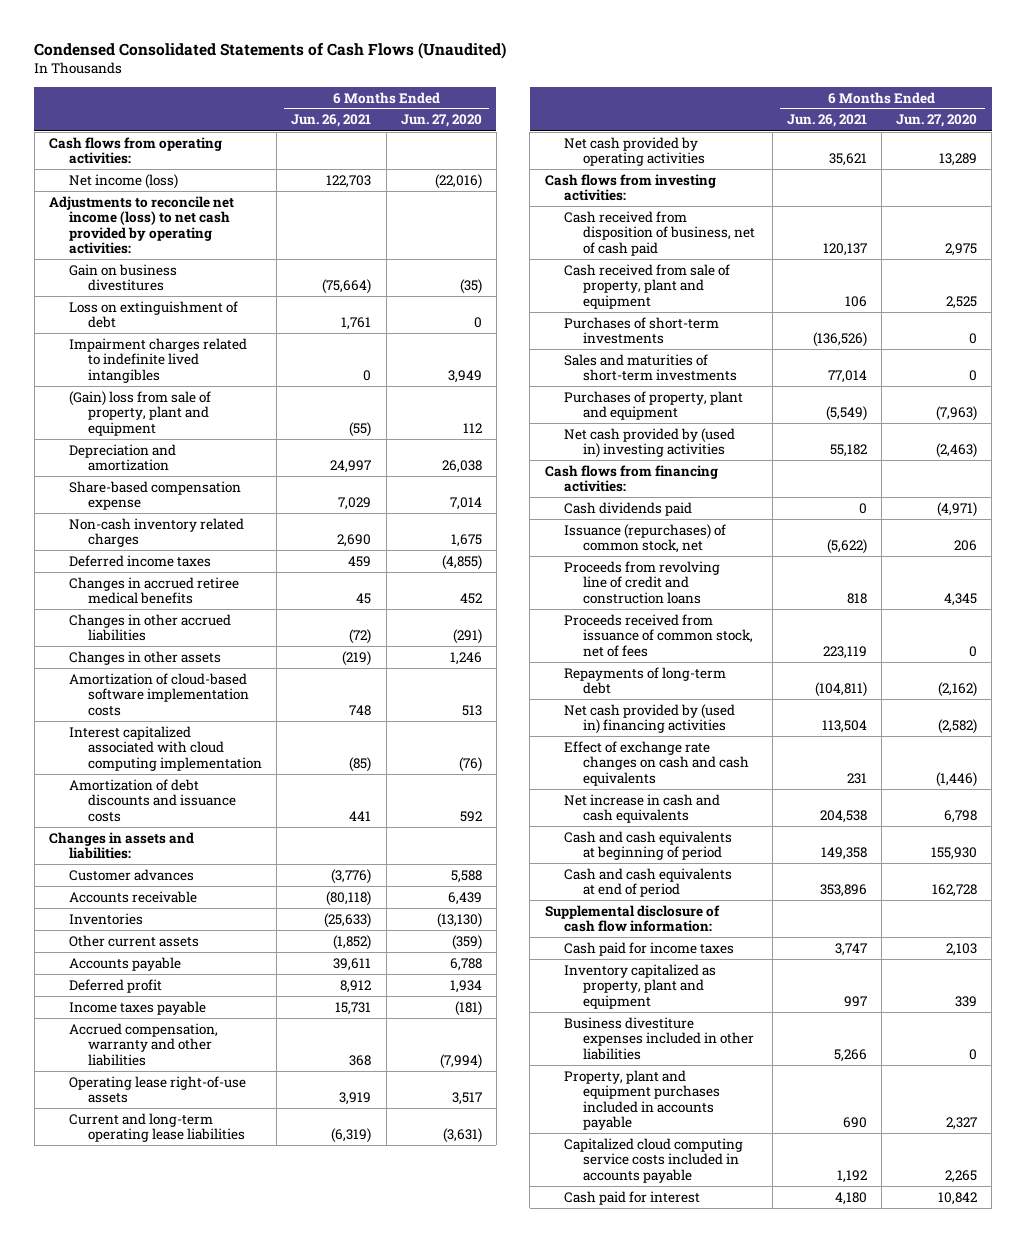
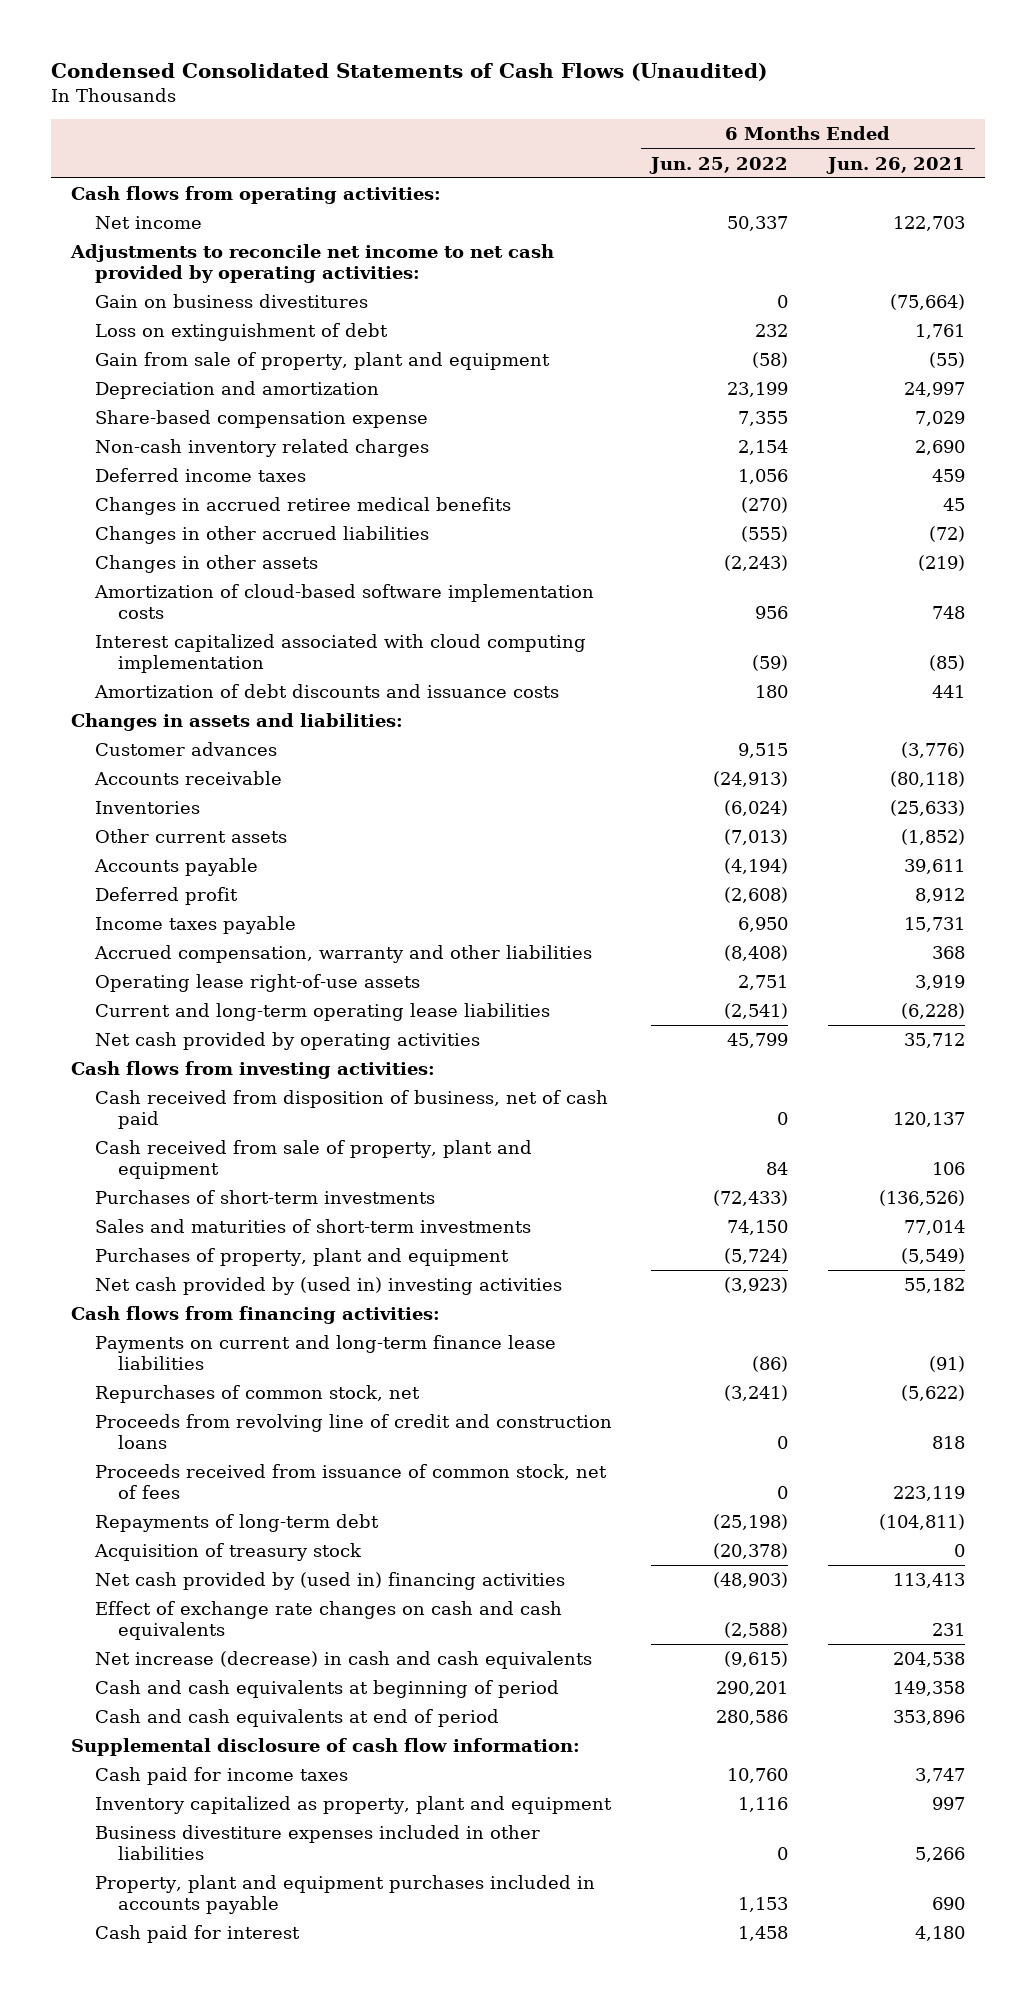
[400,114,482,128] Jun. 27, 2020 -> none
none -> [649,156,789,174] Jun. 25, 2022
[68,173,178,189] Net income (loss) -> [94,216,202,230] Net income
[49,195,235,255] Adjustments to reconcile net income (loss) to net cash provided by operating activities: -> [70,244,555,283] Adjustments to reconcile net income to net cash provided by operating activities:
[68,337,247,383] Impairment charges related to indefinite lived intangibles -> none
[68,390,211,436] (Gain) loss from sale of property, plant and equipment -> [94,352,550,371] Gain from sale of property, plant and equipment
[331,1128,372,1144] (6,319) -> [901,1003,966,1020] (6,228)
[828,153,867,167] 35,621 -> [904,1033,966,1049] 35,712
[564,501,693,516] Cash dividends paid -> none
none -> [94,1335,556,1370] Payments on current and long-term finance lease liabilities
[564,523,727,554] Issuance (repurchases) of common stock, net -> [94,1385,420,1404] Repurchases of common stock, net
none -> [93,1543,362,1562] Acquisition of treasury stock
[821,720,867,734] 113,504 -> [893,1573,966,1589] 113,413
[564,793,721,824] Net increase in cash and cash equivalents -> [94,1651,592,1670] Net increase (decrease) in cash and cash equivalents
[564,1137,744,1183] Capitalized cloud computing service costs included in accounts payable -> none

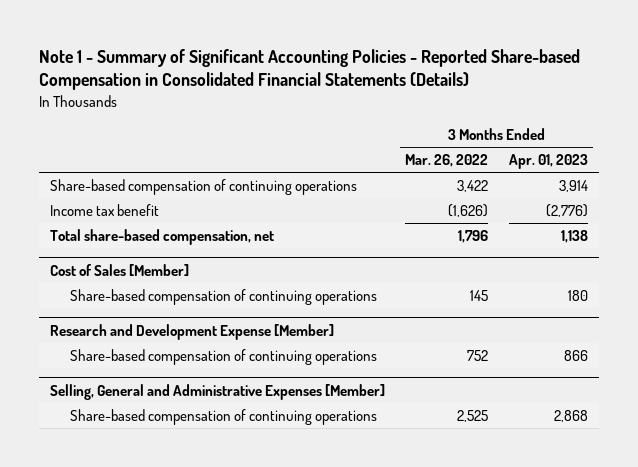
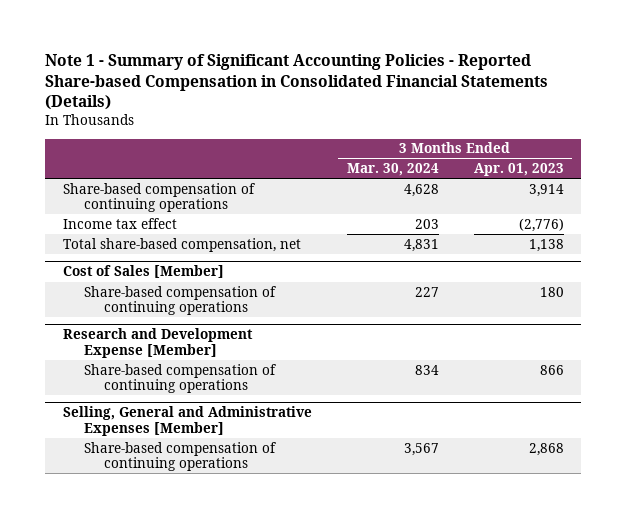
[405,154,489,168] Mar. 26, 2022 -> none
none -> [346,163,439,177] Mar. 30, 2024
[49,204,159,217] Income tax benefit -> [62,217,177,229] Income tax effect

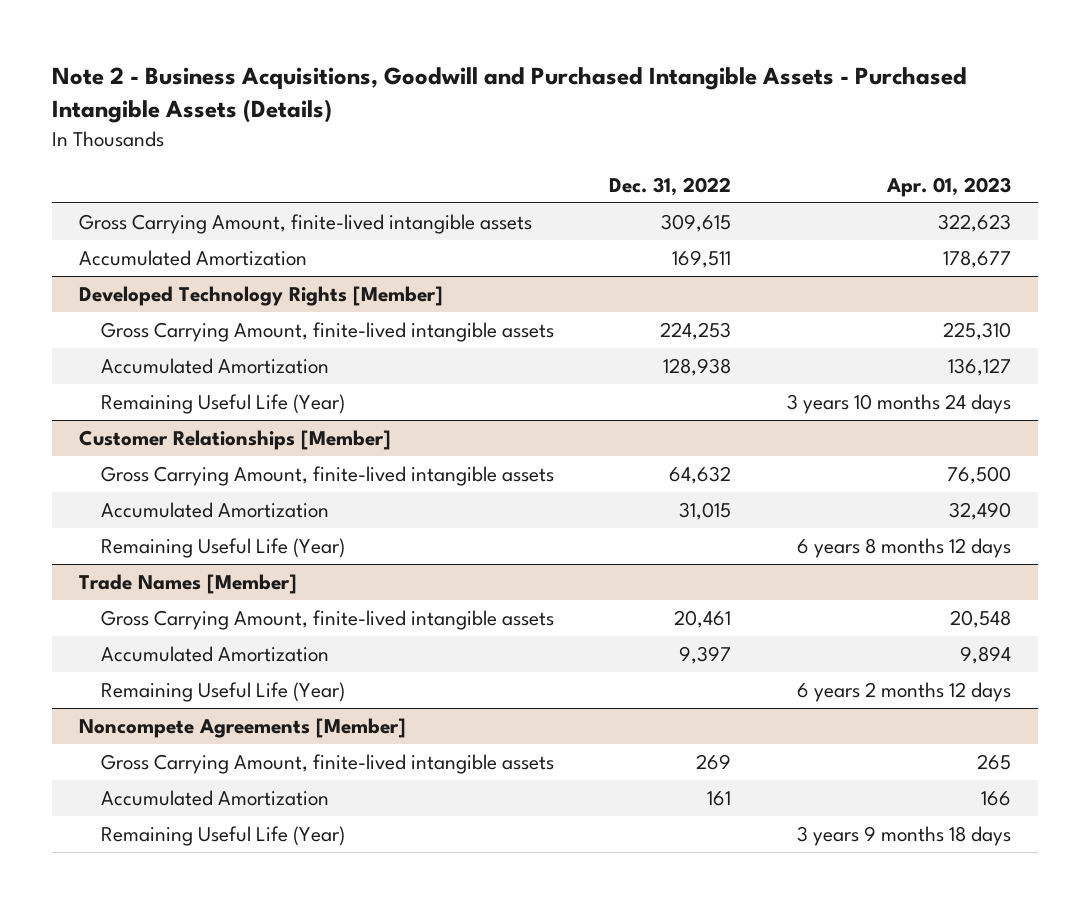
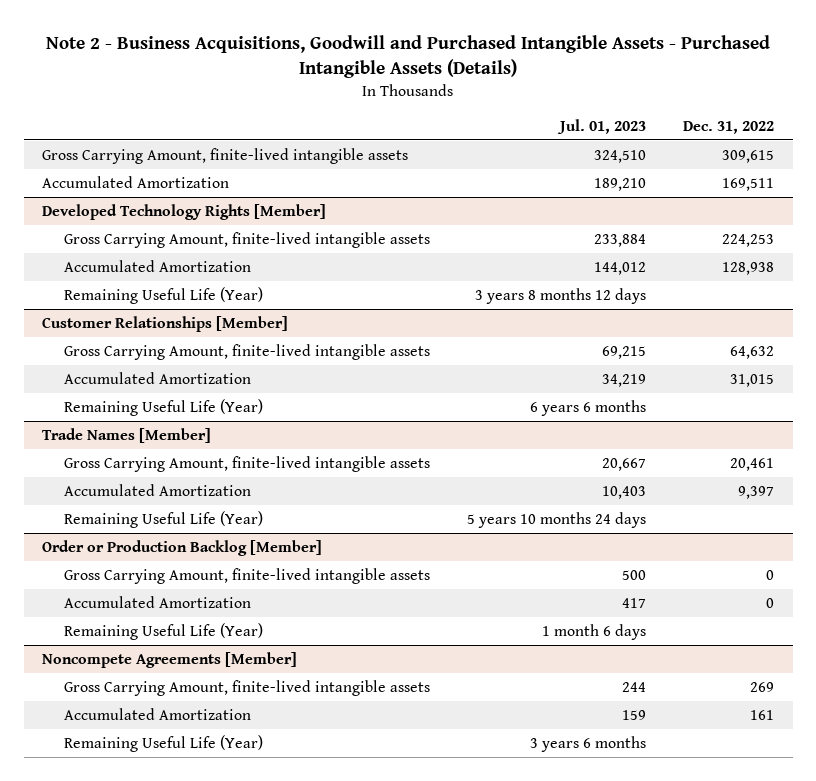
[885,176,1011,197] Apr. 01, 2023 -> none
none -> [556,118,646,134] Jul. 01, 2023
none -> [42,540,323,557] Order or Production Backlog [Member]
none -> [63,568,430,585] Gross Carrying Amount, finite-lived intangible assets
none -> [63,596,251,609] Accumulated Amortization
none -> [63,623,263,641] Remaining Useful Life (Year)

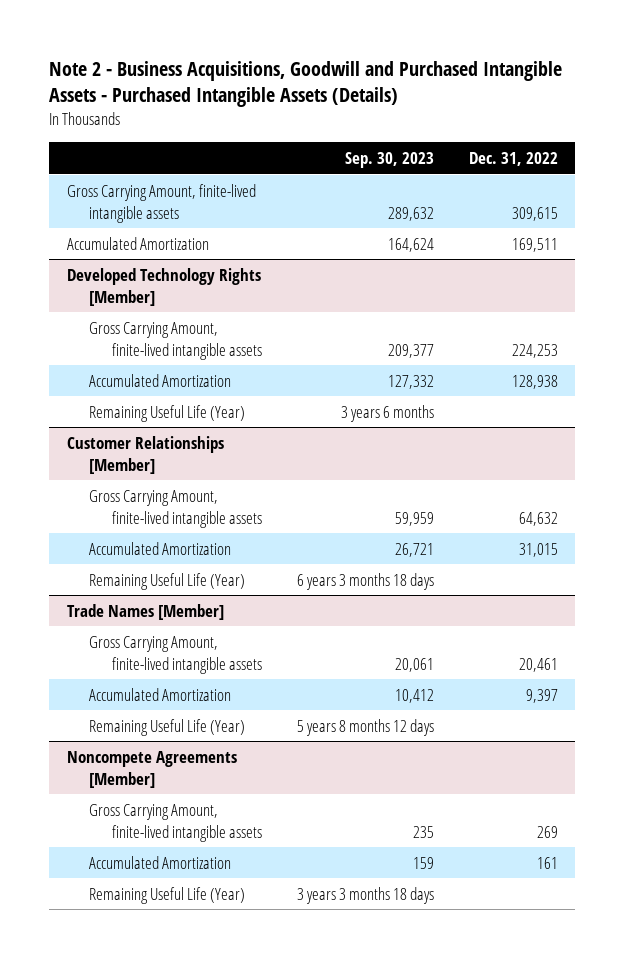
[556,118,646,134] Jul. 01, 2023 -> none
none -> [345,152,435,169] Sep. 30, 2023
[42,540,323,557] Order or Production Backlog [Member] -> none
[63,568,430,585] Gross Carrying Amount, finite-lived intangible assets -> none
[63,596,251,609] Accumulated Amortization -> none
[63,623,263,641] Remaining Useful Life (Year) -> none

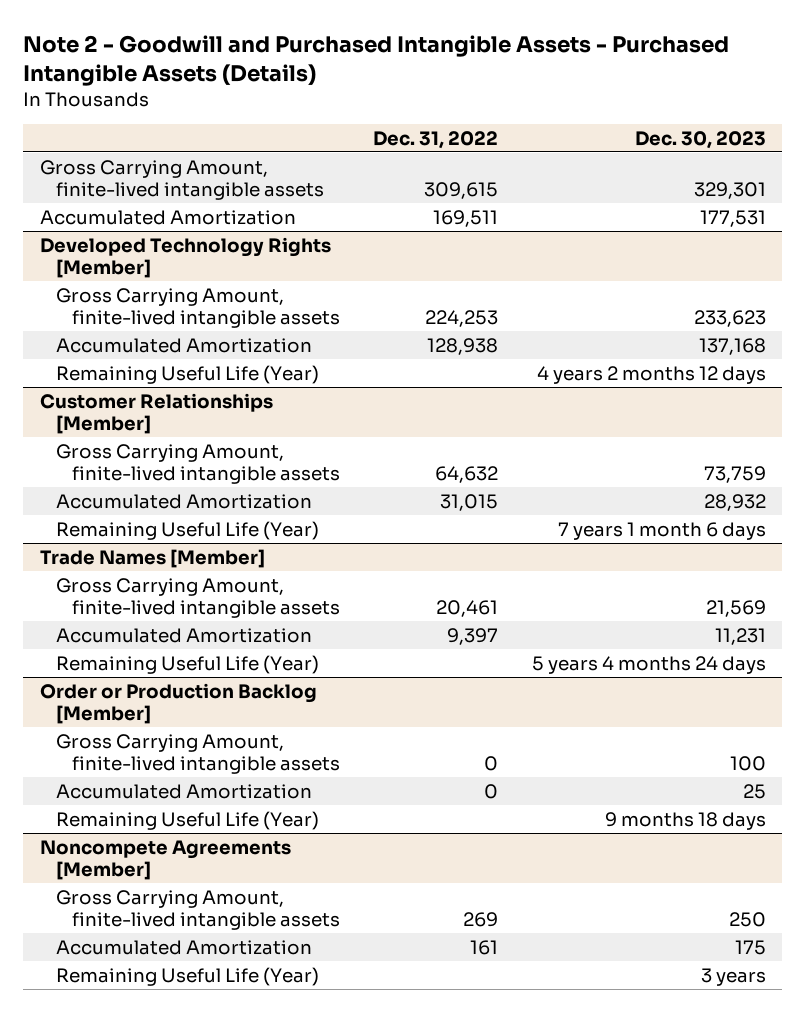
[49,60,563,108] Note 2 - Business Acquisitions, Goodwill and Purchased Intangible Assets - Purchased Intangible Assets (Details) -> [23,35,730,86] Note 2 - Goodwill and Purchased Intangible Assets - Purchased Intangible Assets (Details)
[345,152,435,169] Sep. 30, 2023 -> none
none -> [634,130,766,149] Dec. 30, 2023
none -> [40,682,318,724] Order or Production Backlog [Member]
none -> [55,733,340,774] Gross Carrying Amount, finite-lived intangible assets
none -> [55,783,312,799] Accumulated Amortization
none -> [55,810,319,830] Remaining Useful Life (Year)

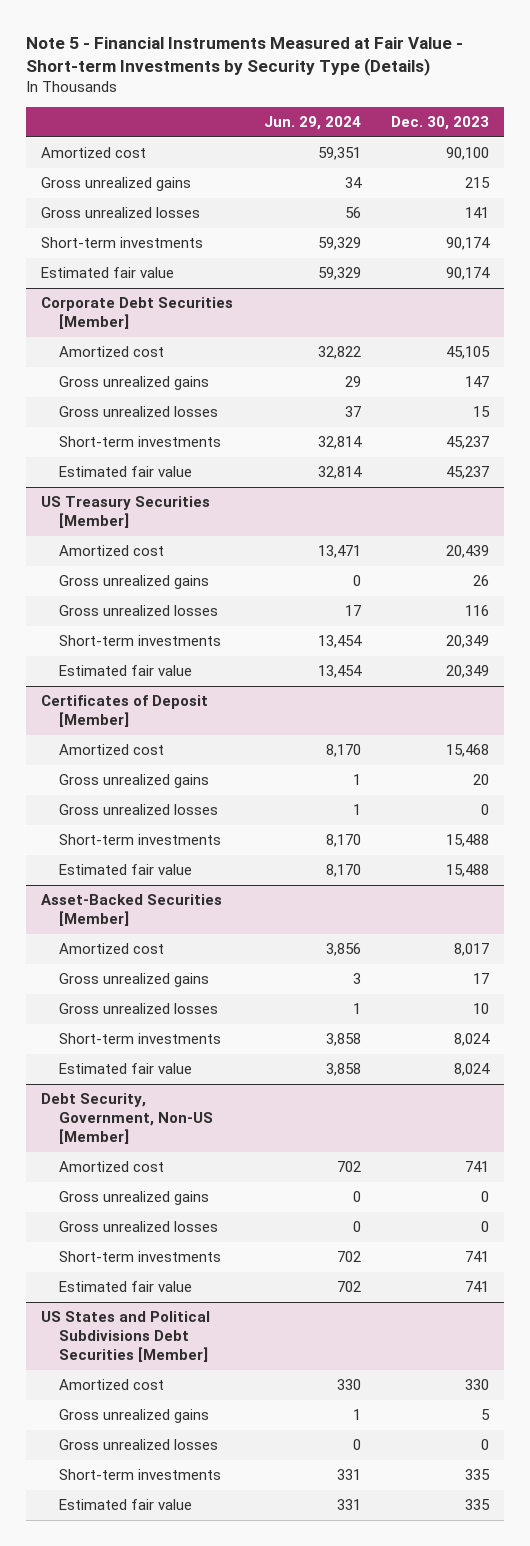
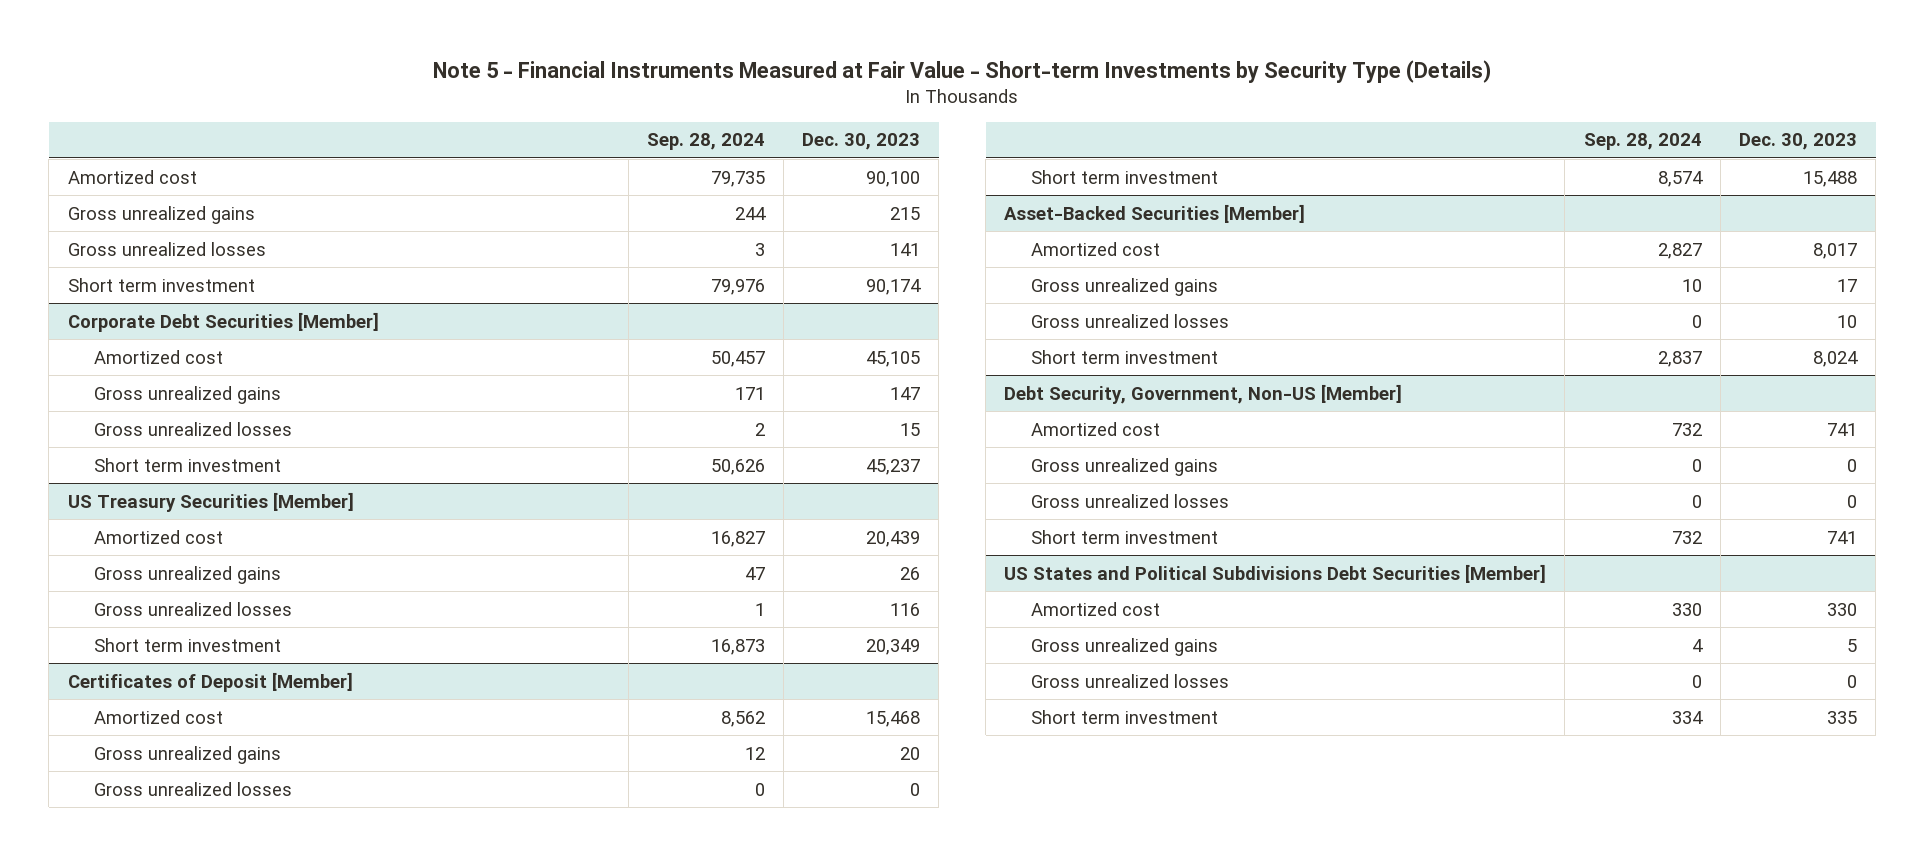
[263,115,361,130] Jun. 29, 2024 -> none
none -> [646,133,765,151] Sep. 28, 2024
[41,267,175,279] Estimated fair value -> none
[41,237,204,249] Short-term investments -> [67,277,255,292] Short term investment
[58,466,192,478] Estimated fair value -> none
[58,436,221,448] Short-term investments -> [94,457,282,472] Short term investment
[58,665,192,677] Estimated fair value -> none
[58,635,221,647] Short-term investments -> [94,637,282,652] Short term investment
[58,864,192,876] Estimated fair value -> none
[58,834,221,846] Short-term investments -> [1031,169,1219,184] Short term investment
[58,1063,192,1075] Estimated fair value -> none
[58,1033,221,1045] Short-term investments -> [1031,349,1219,364] Short term investment
[58,1281,192,1293] Estimated fair value -> none
[58,1251,221,1263] Short-term investments -> [1031,529,1219,544] Short term investment
[58,1499,192,1511] Estimated fair value -> none
[58,1469,221,1481] Short-term investments -> [1031,709,1219,724] Short term investment

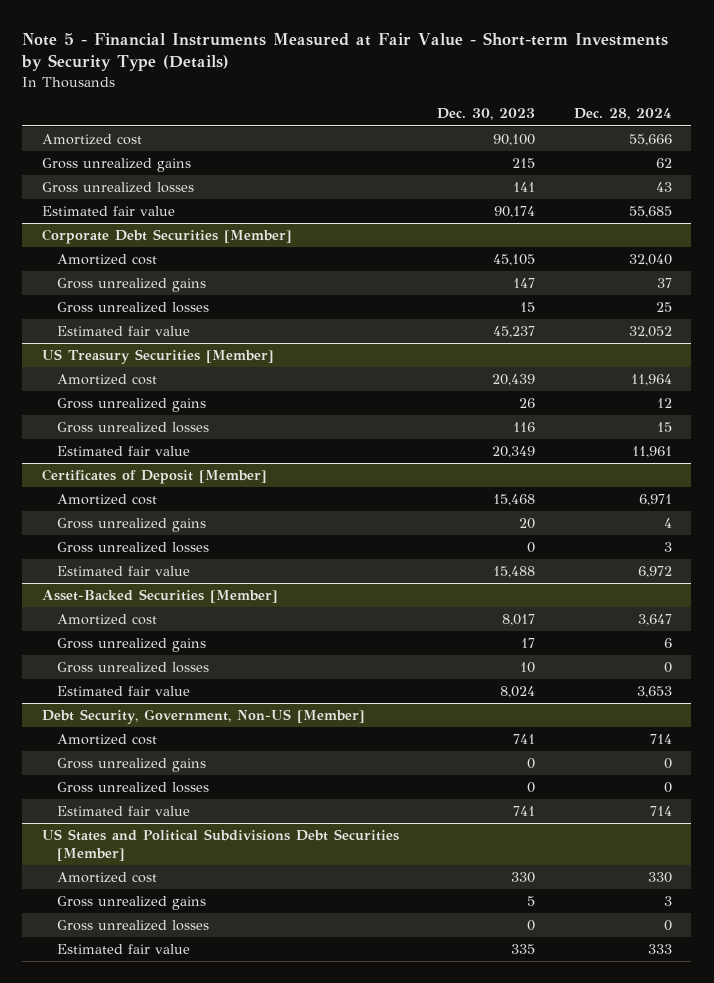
[646,133,765,151] Sep. 28, 2024 -> none
none -> [574,108,673,121] Dec. 28, 2024
[67,277,255,292] Short term investment -> [41,206,175,217] Estimated fair value
[94,457,282,472] Short term investment -> [56,326,190,337] Estimated fair value
[94,637,282,652] Short term investment -> [56,446,190,457] Estimated fair value
[1031,169,1219,184] Short term investment -> [56,566,190,577] Estimated fair value
[1031,349,1219,364] Short term investment -> [56,686,190,697] Estimated fair value
[1031,529,1219,544] Short term investment -> [56,806,190,817] Estimated fair value
[1031,709,1219,724] Short term investment -> [56,944,190,955] Estimated fair value

